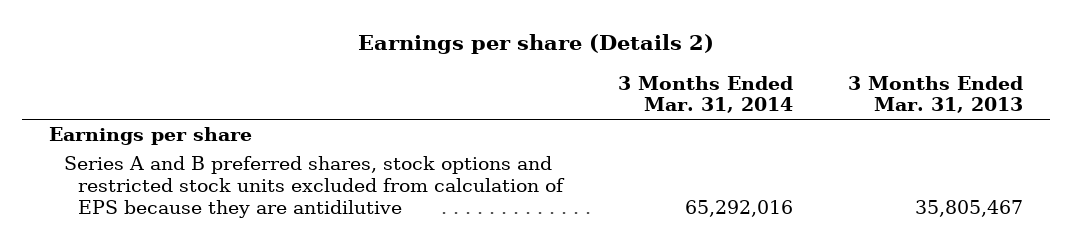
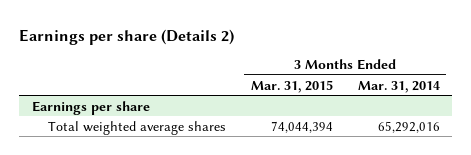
[848,75,1024,114] 3 Months Ended Mar. 31, 2013 -> none
none -> [250,79,333,93] Mar. 31, 2015
[63,156,566,218] Series A and B preferred shares, stock options and restricted stock units excluded from calculation of EPS because they are antidilutive -> [47,120,226,135] Total weighted average shares

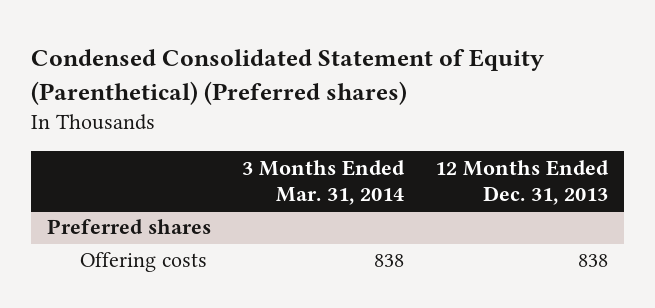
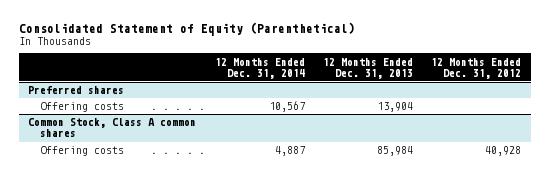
[31,48,545,105] Condensed Consolidated Statement of Equity (Parenthetical) (Preferred shares) -> [19,21,356,36] Consolidated Statement of Equity (Parenthetical)
[242,159,406,206] 3 Months Ended Mar. 31, 2014 -> none
none -> [214,57,305,79] 12 Months Ended Dec. 31, 2014
none -> [431,57,522,79] 12 Months Ended Dec. 31, 2012
[578,254,609,268] 838 -> [376,102,413,113] 13,904
none -> [28,118,197,138] Common Stock, Class A common shares
none -> [40,146,125,157] Offering costs

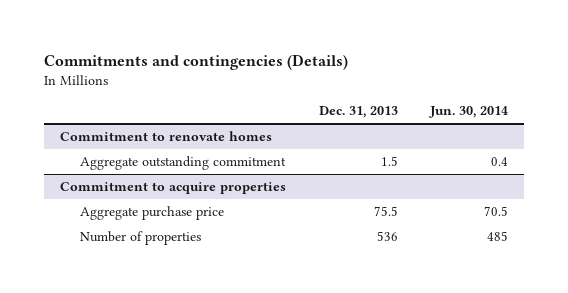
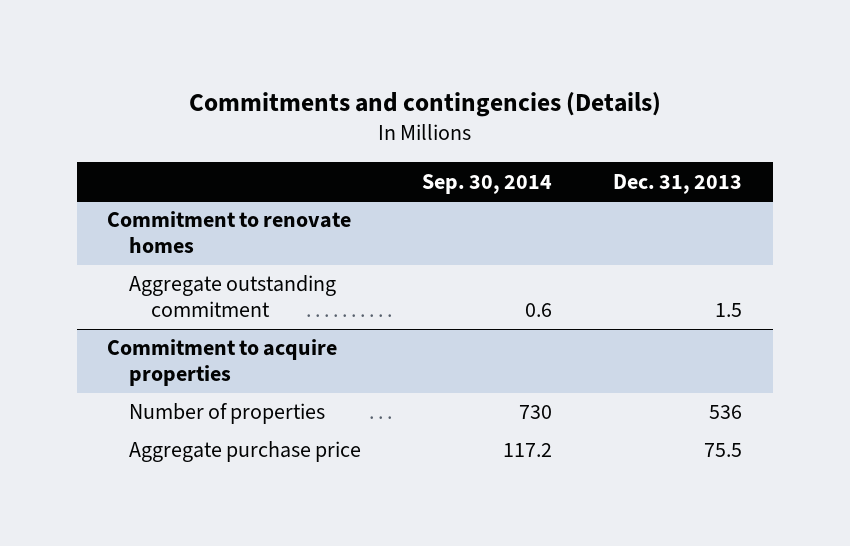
[429,106,509,119] Jun. 30, 2014 -> none
none -> [422,173,553,194] Sep. 30, 2014
[80,205,225,220] Aggregate purchase price -> [129,441,362,463] Aggregate purchase price

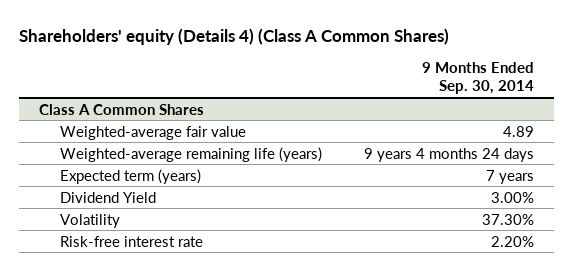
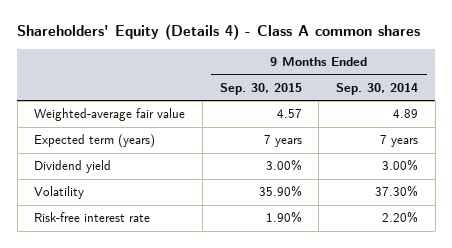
[18,27,449,45] Shareholders' equity (Details 4) (Class A Common Shares) -> [17,24,421,41] Shareholders' Equity (Details 4) - Class A common shares
none -> [219,82,302,95] Sep. 30, 2015
[39,103,205,115] Class A Common Shares -> none
[59,146,322,162] Weighted-average remaining life (years) -> none
[59,191,156,203] Dividend Yield -> [34,160,112,174] Dividend yield

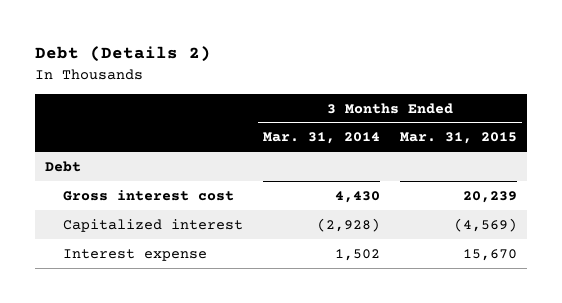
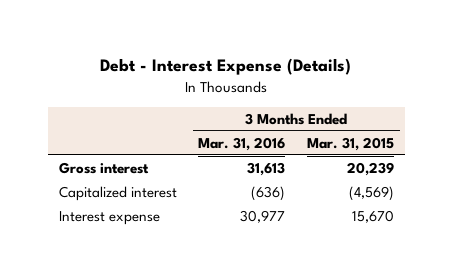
[34,46,211,63] Debt (Details 2) -> [100,58,352,76] Debt - Interest Expense (Details)
[262,132,380,145] Mar. 31, 2014 -> none
none -> [198,136,286,151] Mar. 31, 2016
[44,160,81,172] Debt -> none
[62,189,234,201] Gross interest cost -> [58,161,149,174] Gross interest

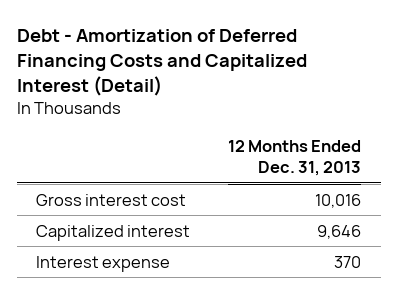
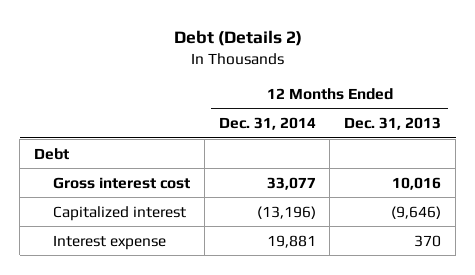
[16,28,307,97] Debt - Amortization of Deferred Financing Costs and Capitalized Interest (Detail) -> [173,30,302,47] Debt (Details 2)
none -> [218,117,316,131] Dec. 31, 2014
none -> [33,147,69,160] Debt
[317,224,362,239] 9,646 -> [391,205,442,219] (9,646)

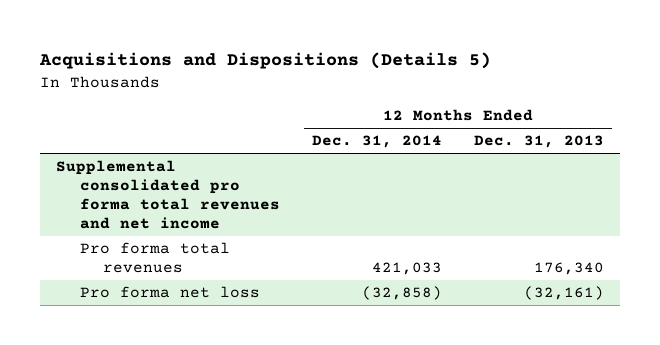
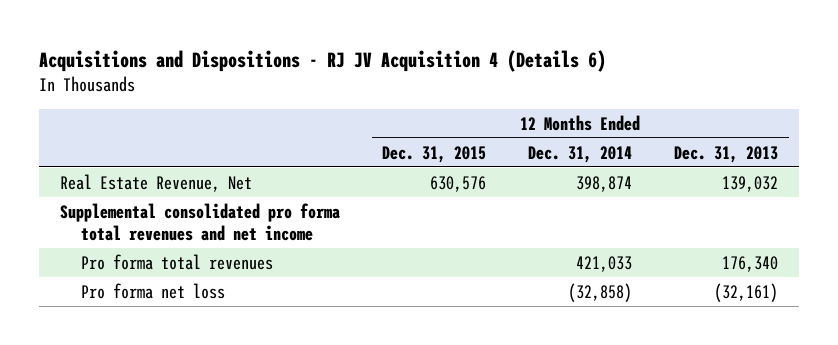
[38,52,491,70] Acquisitions and Dispositions (Details 5) -> [38,49,606,72] Acquisitions and Dispositions - RJ JV Acquisition 4 (Details 6)
none -> [382,145,487,163] Dec. 31, 2015
none -> [60,173,253,192] Real Estate Revenue, Net

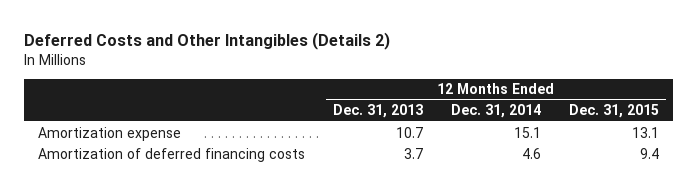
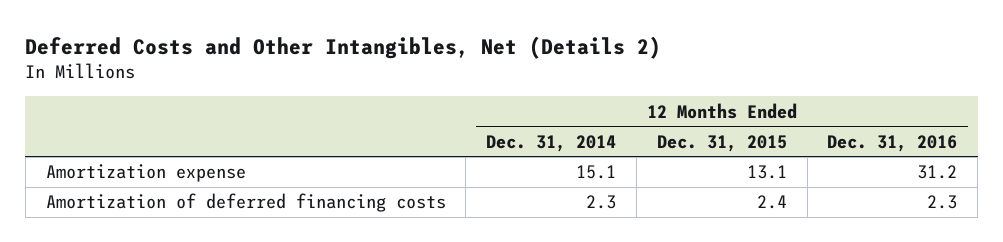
[23,31,390,50] Deferred Costs and Other Intangibles (Details 2) -> [25,35,662,59] Deferred Costs and Other Intangibles, Net (Details 2)
[332,104,423,119] Dec. 31, 2013 -> none
none -> [827,134,958,152] Dec. 31, 2016
[522,147,542,159] 4.6 -> [586,195,617,210] 2.3
[640,147,660,159] 9.4 -> [756,195,787,210] 2.4

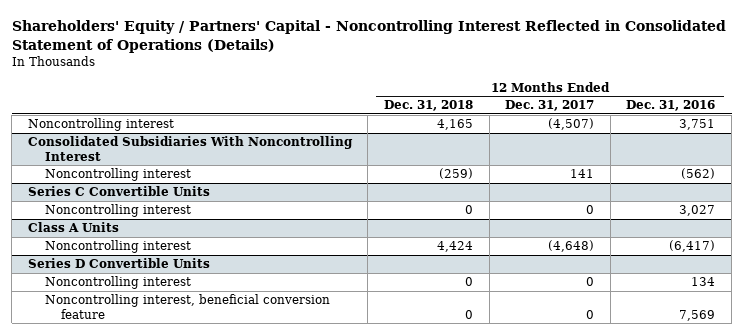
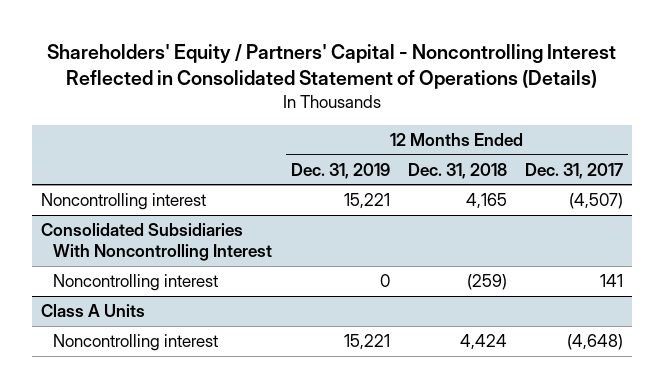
[626,100,716,112] Dec. 31, 2016 -> none
none -> [290,162,390,179] Dec. 31, 2019
[27,186,210,197] Series C Convertible Units -> none
[44,204,191,218] Noncontrolling interest -> none
[27,258,210,269] Series D Convertible Units -> none
[44,276,191,290] Noncontrolling interest -> none
[44,294,330,319] Noncontrolling interest, beneficial conversion feature -> none

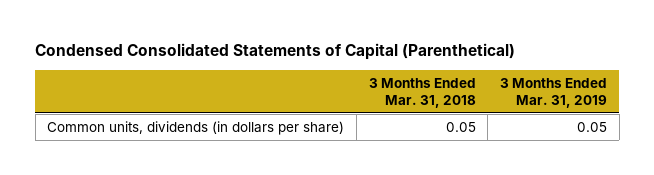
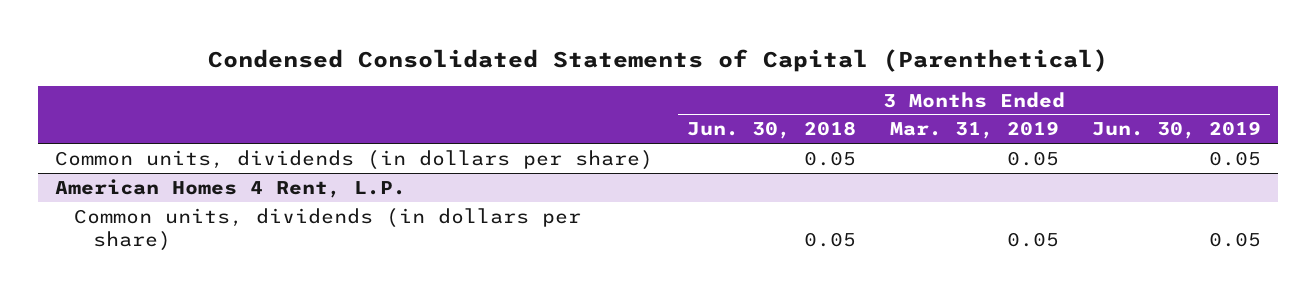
[368,77,476,108] 3 Months Ended Mar. 31, 2018 -> none
none -> [686,121,856,140] Jun. 30, 2018
none -> [1092,121,1262,140] Jun. 30, 2019
none -> [55,178,407,198] American Homes 4 Rent, L.P.
none -> [74,207,582,252] Common units, dividends (in dollars per share)

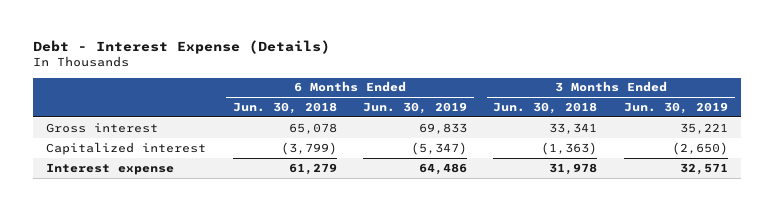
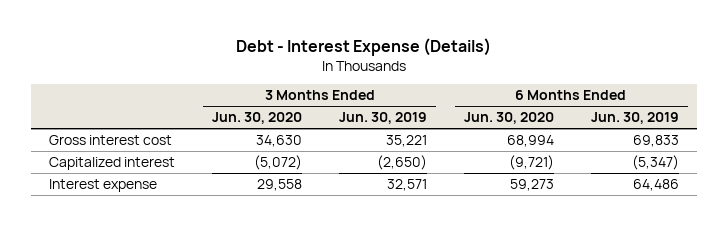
[232,102,337,115] Jun. 30, 2018 -> none
[493,102,598,115] Jun. 30, 2018 -> none
none -> [212,112,303,125] Jun. 30, 2020
none -> [463,112,554,125] Jun. 30, 2020
[46,122,159,133] Gross interest -> [49,134,173,145] Gross interest cost

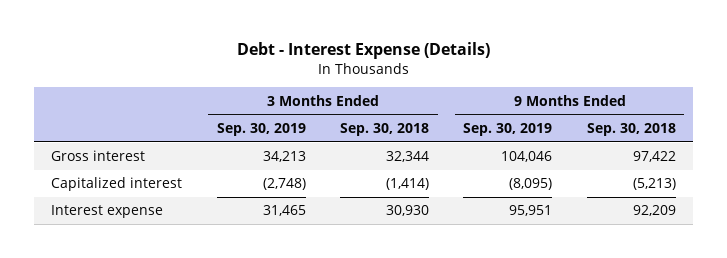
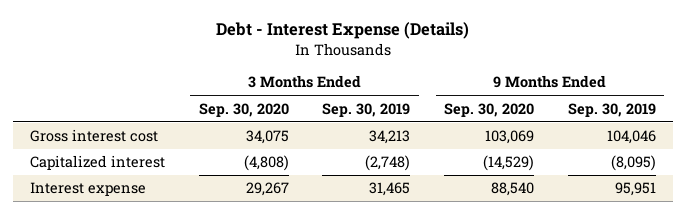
[340,122,430,136] Sep. 30, 2018 -> none
[586,122,676,136] Sep. 30, 2018 -> none
none -> [198,102,289,117] Sep. 30, 2020
none -> [444,102,535,117] Sep. 30, 2020
[51,150,146,162] Gross interest -> [29,129,158,143] Gross interest cost

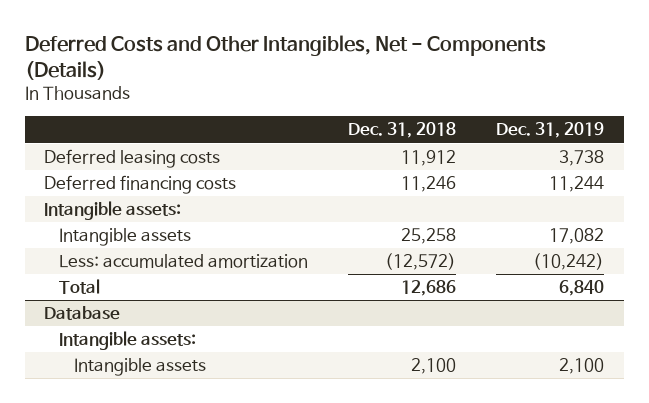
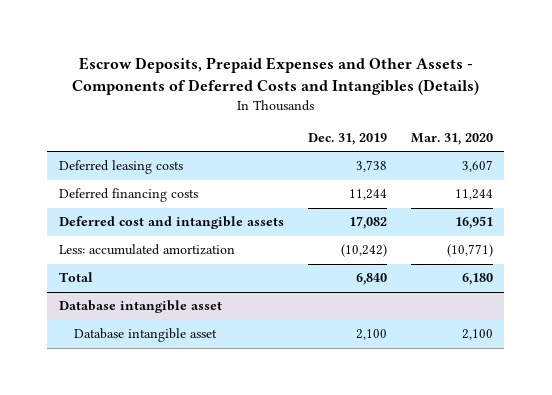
[24,34,546,80] Deferred Costs and Other Intangibles, Net - Components (Details) -> [71,57,479,95] Escrow Deposits, Prepaid Expenses and Other Assets - Components of Deferred Costs and Intangibles (Details)
[348,122,457,139] Dec. 31, 2018 -> none
none -> [410,133,493,146] Mar. 31, 2020
[44,201,182,221] Intangible assets: -> none
[59,228,192,247] Intangible assets -> [59,216,285,230] Deferred cost and intangible assets
[59,331,197,351] Intangible assets: -> none
[44,306,121,321] Database -> [59,300,223,314] Database intangible asset
[73,358,206,377] Intangible assets -> [74,328,218,343] Database intangible asset

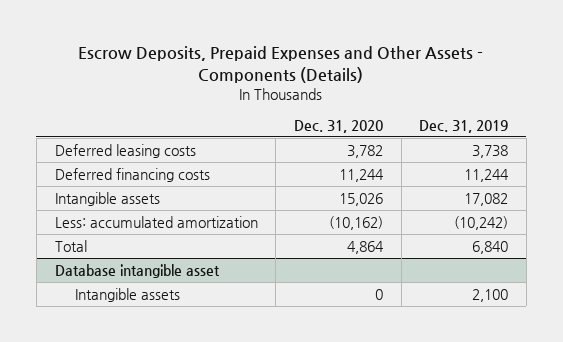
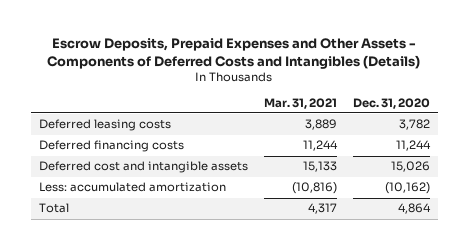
[78,46,484,84] Escrow Deposits, Prepaid Expenses and Other Assets - Components (Details) -> [47,38,421,69] Escrow Deposits, Prepaid Expenses and Other Assets - Components of Deferred Costs and Intangibles (Details)
[419,119,509,133] Dec. 31, 2019 -> none
none -> [263,97,337,109] Mar. 31, 2021
[54,191,160,206] Intangible assets -> [38,161,248,174] Deferred cost and intangible assets
[54,263,220,278] Database intangible asset -> none
[74,287,180,302] Intangible assets -> none

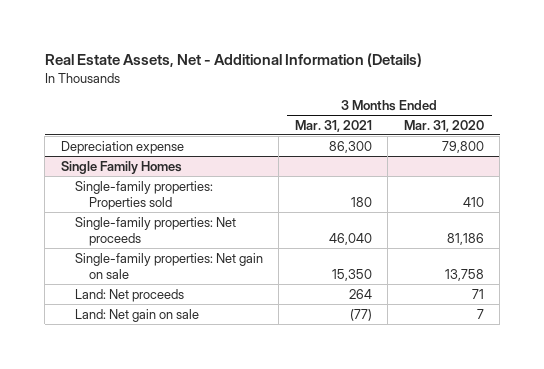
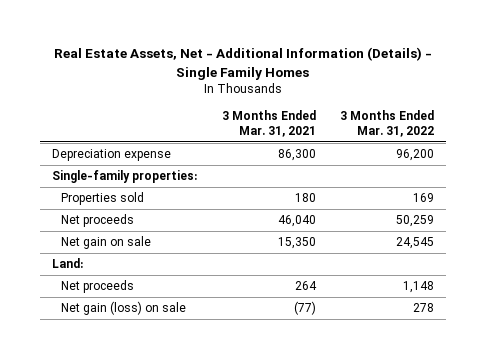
[44,52,422,67] Real Estate Assets, Net - Additional Information (Details) -> [54,47,433,80] Real Estate Assets, Net - Additional Information (Details) - Single Family Homes
[403,119,484,132] Mar. 31, 2020 -> none
none -> [340,109,435,137] 3 Months Ended Mar. 31, 2022
[60,160,182,174] Single Family Homes -> none
none -> [52,170,198,184] Single-family properties:
[74,180,213,211] Single-family properties: Properties sold -> [61,192,145,206] Properties sold
[74,216,236,247] Single-family properties: Net proceeds -> [61,214,135,228] Net proceeds
[74,252,263,280] Single-family properties: Net gain on sale -> [61,236,152,250] Net gain on sale
none -> [52,258,84,269] Land:
[74,288,184,302] Land: Net proceeds -> [61,280,135,294] Net proceeds
[74,308,199,322] Land: Net gain on sale -> [61,301,187,316] Net gain (loss) on sale

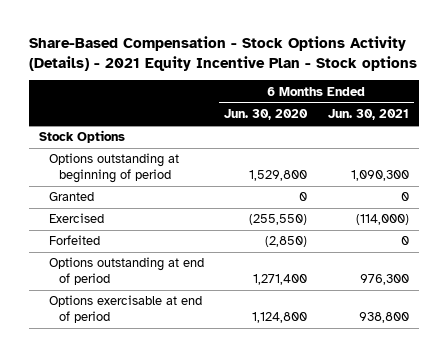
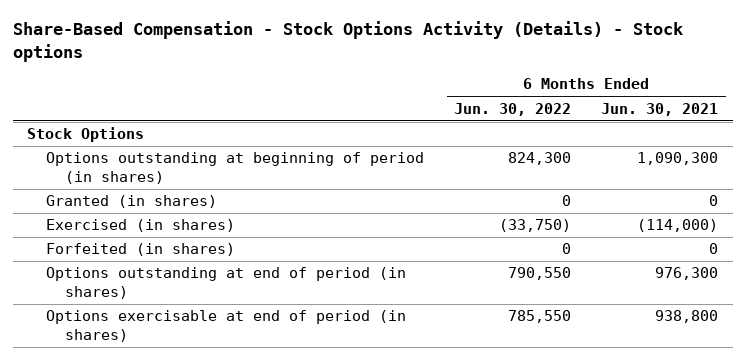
[28,36,417,71] Share-Based Compensation - Stock Options Activity (Details) - 2021 Equity Incentive Plan - Stock options -> [12,21,683,62] Share-Based Compensation - Stock Options Activity (Details) - Stock options
[224,109,309,121] Jun. 30, 2020 -> none
none -> [454,102,572,116] Jun. 30, 2022
[48,153,179,183] Options outstanding at beginning of period -> [46,152,425,184] Options outstanding at beginning of period (in shares)
[48,192,94,202] Granted -> [46,195,218,209] Granted (in shares)
[48,213,104,224] Exercised -> [46,219,236,233] Exercised (in shares)
[48,235,100,246] Forfeited -> [46,243,236,257] Forfeited (in shares)
[48,257,204,285] Options outstanding at end of period -> [46,267,407,299] Options outstanding at end of period (in shares)
[48,295,202,323] Options exercisable at end of period -> [46,310,407,342] Options exercisable at end of period (in shares)

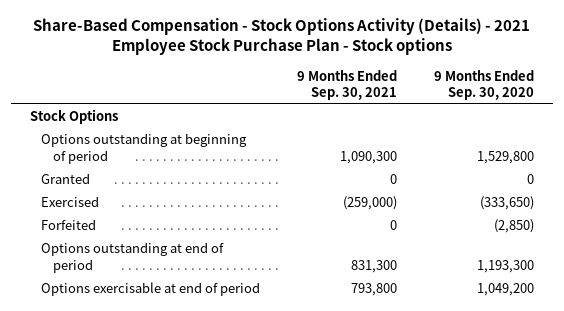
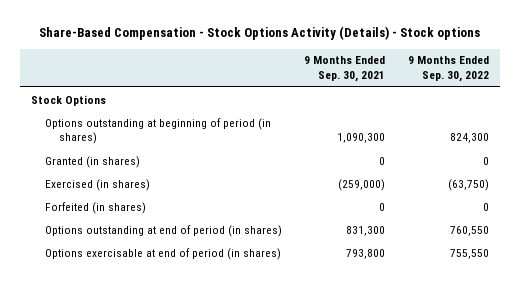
[33,18,531,56] Share-Based Compensation - Stock Options Activity (Details) - 2021 Employee Stock Purchase Plan - Stock options -> [38,26,480,41] Share-Based Compensation - Stock Options Activity (Details) - Stock options
[434,69,535,100] 9 Months Ended Sep. 30, 2020 -> none
none -> [407,56,489,83] 9 Months Ended Sep. 30, 2022
[41,133,248,164] Options outstanding at beginning of period -> [44,117,271,145] Options outstanding at beginning of period (in shares)
[41,173,91,185] Granted -> [44,155,140,168] Granted (in shares)
[41,196,100,208] Exercised -> [44,178,150,191] Exercised (in shares)
[41,219,97,231] Forfeited -> [44,201,146,214] Forfeited (in shares)
[41,242,225,273] Options outstanding at end of period -> [44,224,282,237] Options outstanding at end of period (in shares)
[41,282,261,297] Options exercisable at end of period -> [44,247,281,260] Options exercisable at end of period (in shares)

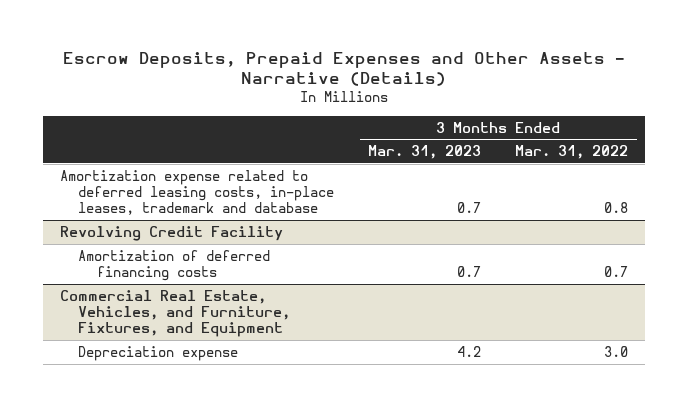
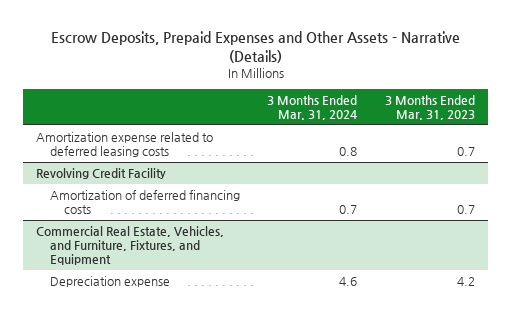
[515,145,629,160] Mar. 31, 2022 -> none
none -> [267,95,358,121] 3 Months Ended Mar. 31, 2024
[60,169,335,215] Amortization expense related to deferred leasing costs, in-place leases, trademark and database -> [36,132,214,158] Amortization expense related to deferred leasing costs

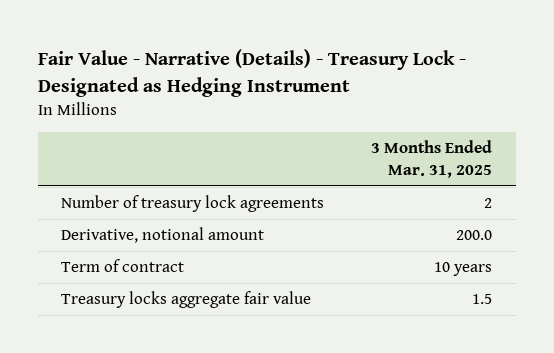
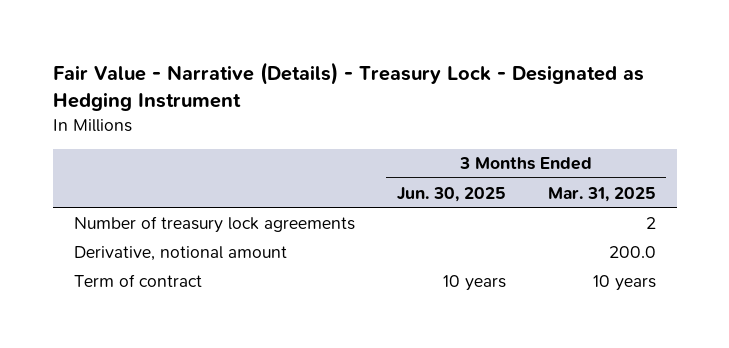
none -> [396,186,506,202] Jun. 30, 2025
[61,291,312,309] Treasury locks aggregate fair value -> none

